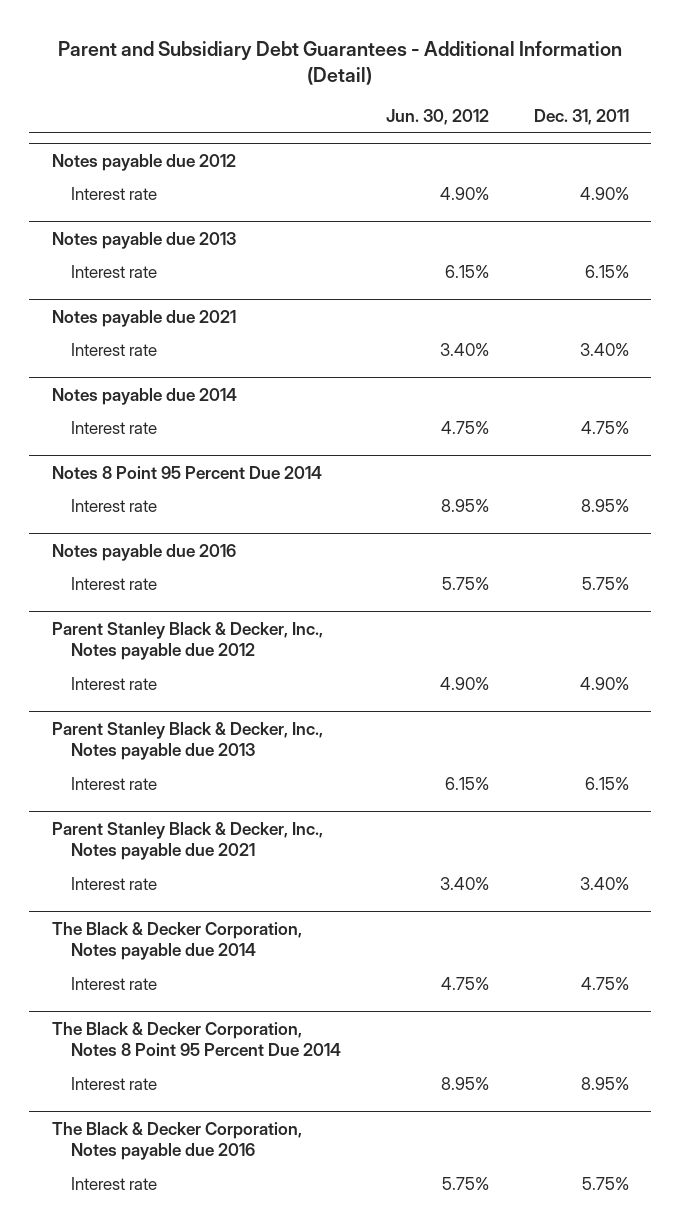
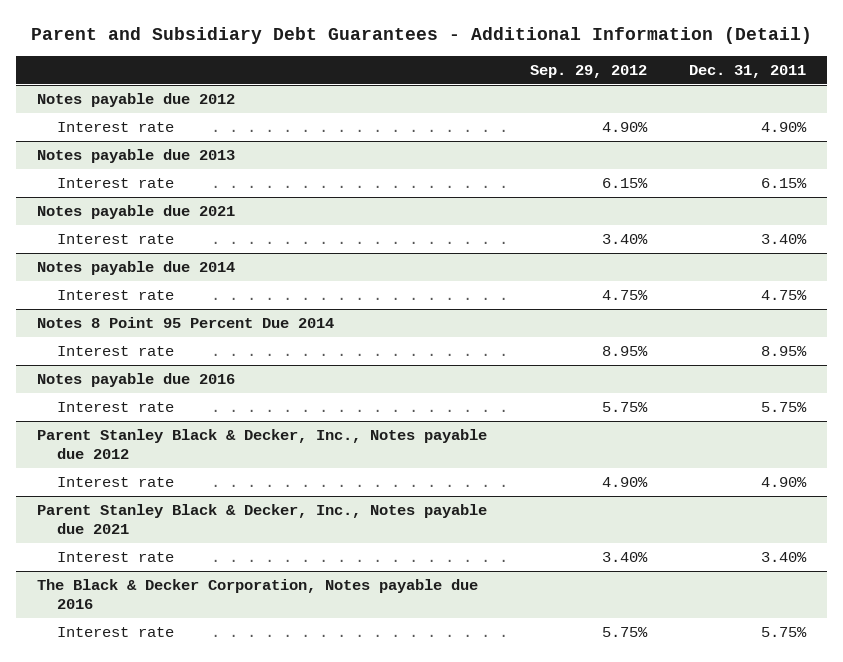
[385,108,489,125] Jun. 30, 2012 -> none
none -> [529,64,647,78] Sep. 29, 2012
[51,721,323,761] Parent Stanley Black & Decker, Inc., Notes payable due 2013 -> none
[70,776,157,790] Interest rate -> none
[51,921,302,961] The Black & Decker Corporation, Notes payable due 2014 -> none
[70,976,157,990] Interest rate -> none
[51,1021,341,1057] The Black & Decker Corporation, Notes 8 Point 95 Percent Due 2014 -> none
[70,1076,157,1090] Interest rate -> none

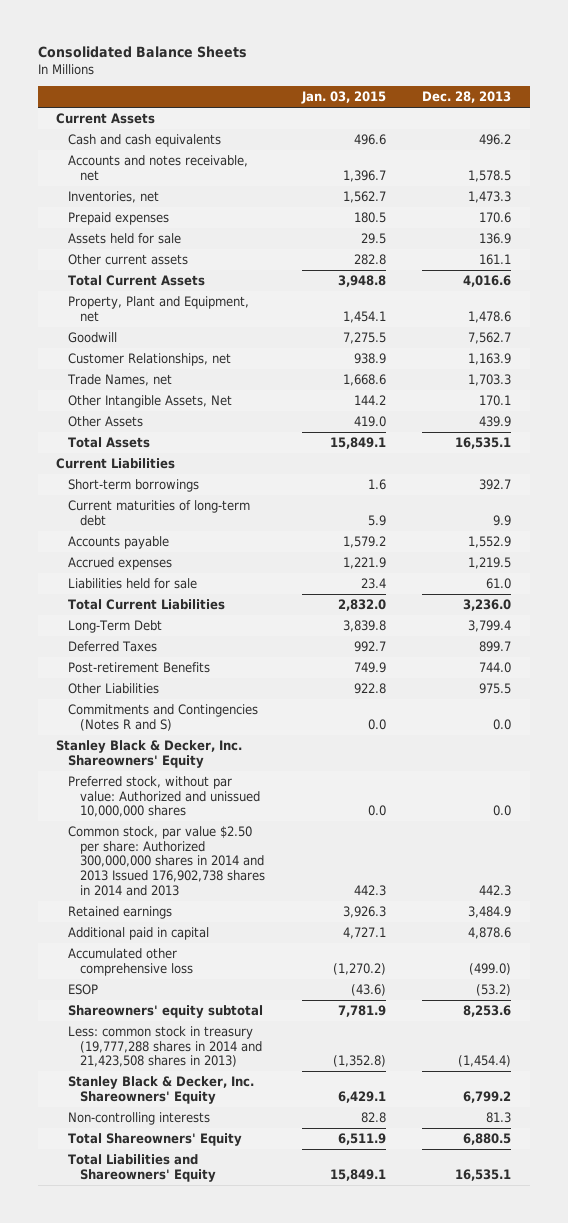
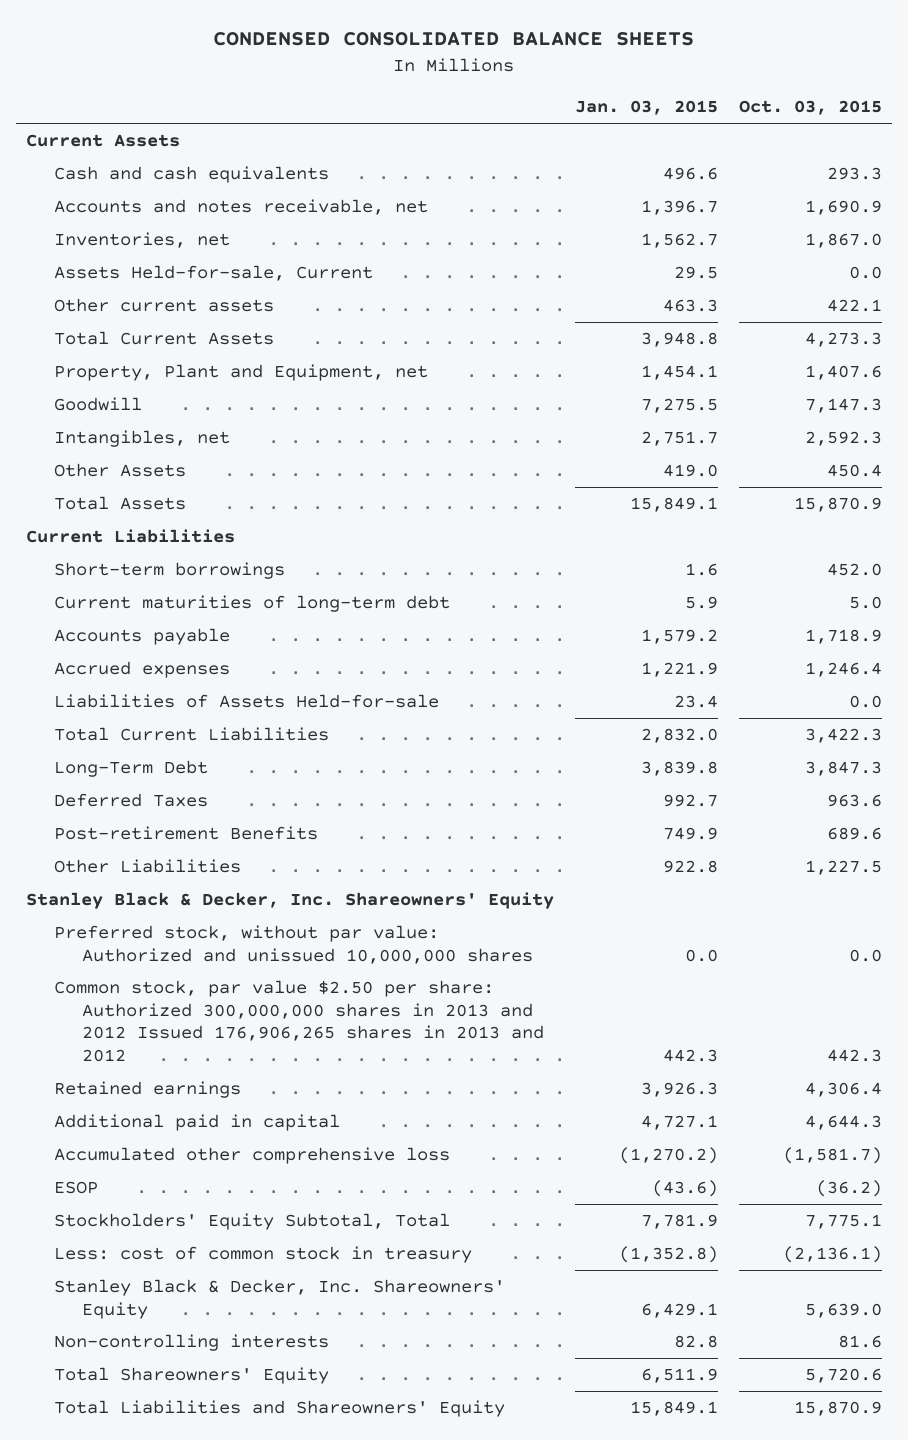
[38,46,248,59] Consolidated Balance Sheets -> [213,32,695,47] CONDENSED CONSOLIDATED BALANCE SHEETS
[422,91,512,104] Dec. 28, 2013 -> none
none -> [738,100,882,116] Oct. 03, 2015
[68,212,170,226] Prepaid expenses -> none
[68,233,182,245] Assets held for sale -> [53,264,373,281] Assets Held-for-sale, Current
[353,254,386,266] 282.8 -> [663,298,719,312] 463.3
[68,353,232,367] Customer Relationships, net -> none
[67,374,173,387] Trade Names, net -> none
[68,395,233,409] Other Intangible Assets, Net -> none
none -> [53,429,230,447] Intangibles, net
[68,578,198,590] Liabilities held for sale -> [53,693,439,708] Liabilities of Assets Held-for-sale
[68,704,259,731] Commitments and Contingencies (Notes R and S) -> none
[68,826,265,896] Common stock, par value $2.50 per share: Authorized 300,000,000 shares in 2014 and 2013 Issued 176,902,738 shares in 2014 and 2013 -> [53,979,544,1063] Common stock, par value $2.50 per share: Authorized 300,000,000 shares in 2013 and 2012 Issued 176,906,265 shares in 2013 and 2012
[68,1005,264,1019] Shareowners' equity subtotal -> [53,1212,450,1230] Stockholders' Equity Subtotal, Total
[68,1026,262,1068] Less: common stock in treasury (19,777,288 shares in 2014 and 21,423,508 shares in 2013) -> [53,1245,472,1263] Less: cost of common stock in treasury

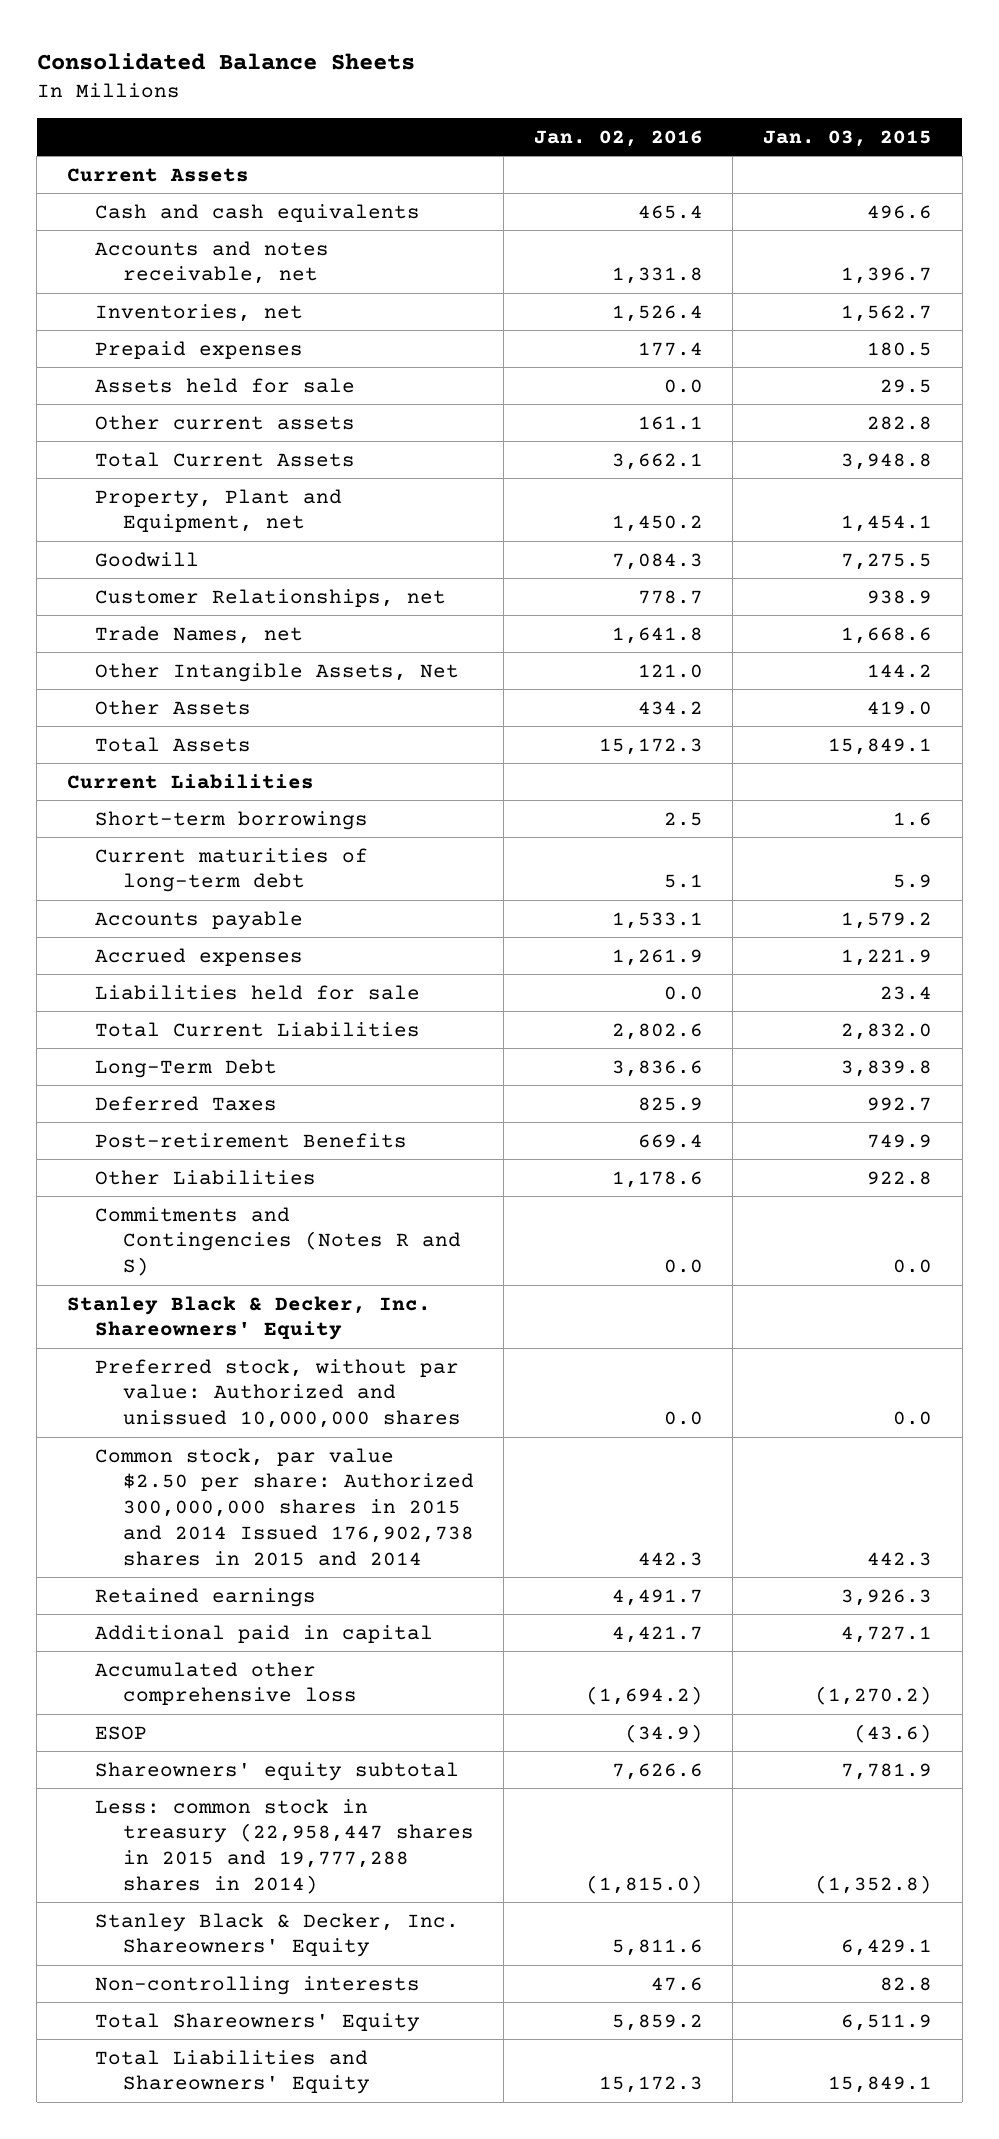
[213,32,695,47] CONDENSED CONSOLIDATED BALANCE SHEETS -> [36,53,415,71] Consolidated Balance Sheets
[738,100,882,116] Oct. 03, 2015 -> none
none -> [533,129,703,147] Jan. 02, 2016
none -> [94,340,303,359] Prepaid expenses
[53,264,373,281] Assets Held-for-sale, Current -> [94,377,355,393] Assets held for sale
[663,298,719,312] 463.3 -> [867,415,933,430] 282.8
[53,429,230,447] Intangibles, net -> none
none -> [94,588,446,607] Customer Relationships, net
none -> [94,625,303,644] Trade Names, net
none -> [94,662,459,682] Other Intangible Assets, Net
[53,693,439,708] Liabilities of Assets Held-for-sale -> [94,984,420,1000] Liabilities held for sale
none -> [94,1206,461,1277] Commitments and Contingencies (Notes R and S)
[53,979,544,1063] Common stock, par value $2.50 per share: Authorized 300,000,000 shares in 2013 and 2012 Issued 176,906,265 shares in 2013 and 2012 -> [94,1447,474,1566] Common stock, par value $2.50 per share: Authorized 300,000,000 shares in 2015 and 2014 Issued 176,902,738 shares in 2015 and 2014
[53,1212,450,1230] Stockholders' Equity Subtotal, Total -> [94,1761,459,1781] Shareowners' equity subtotal
[53,1245,472,1263] Less: cost of common stock in treasury -> [94,1798,474,1894] Less: common stock in treasury (22,958,447 shares in 2015 and 19,777,288 shares in 2014)

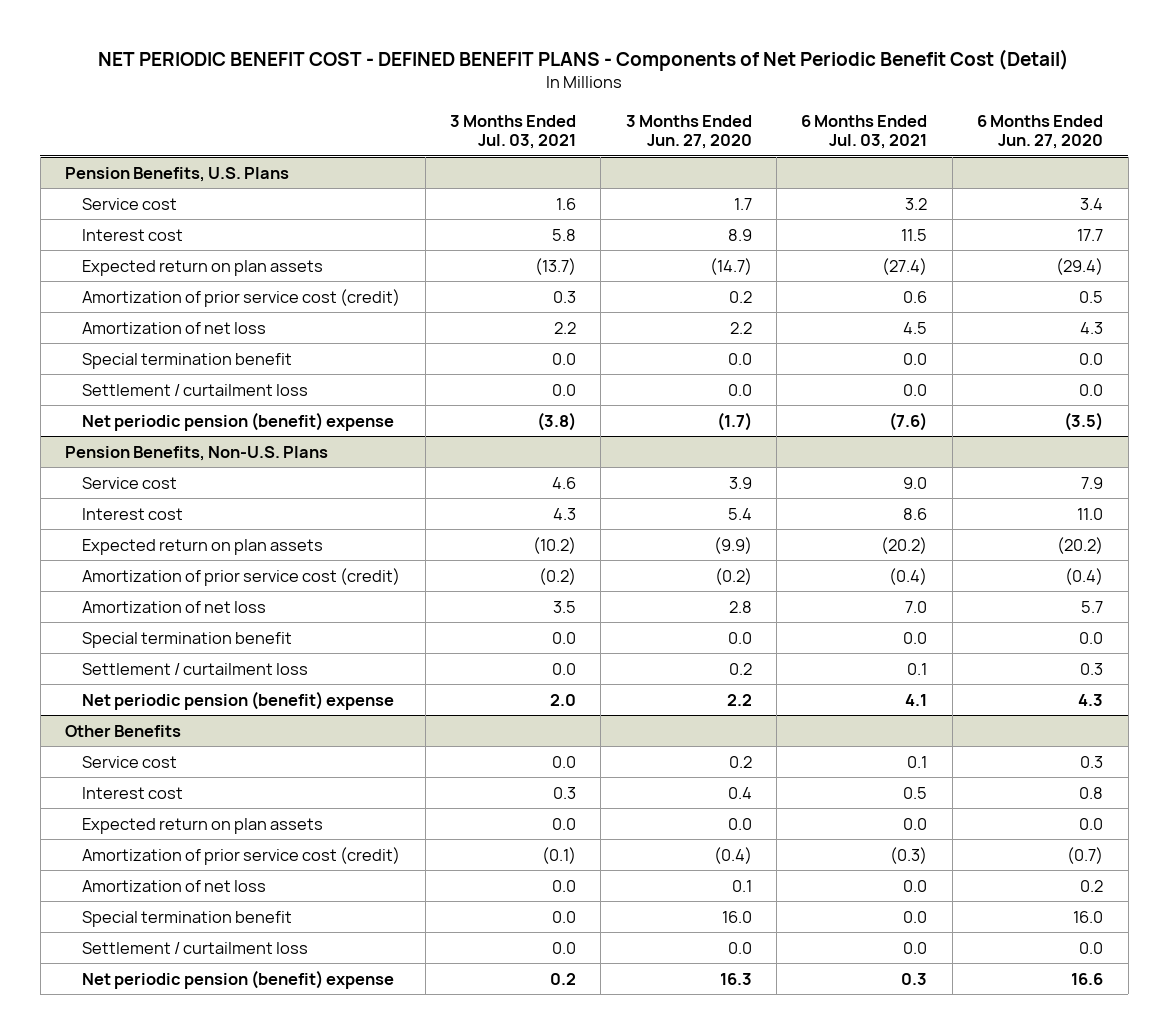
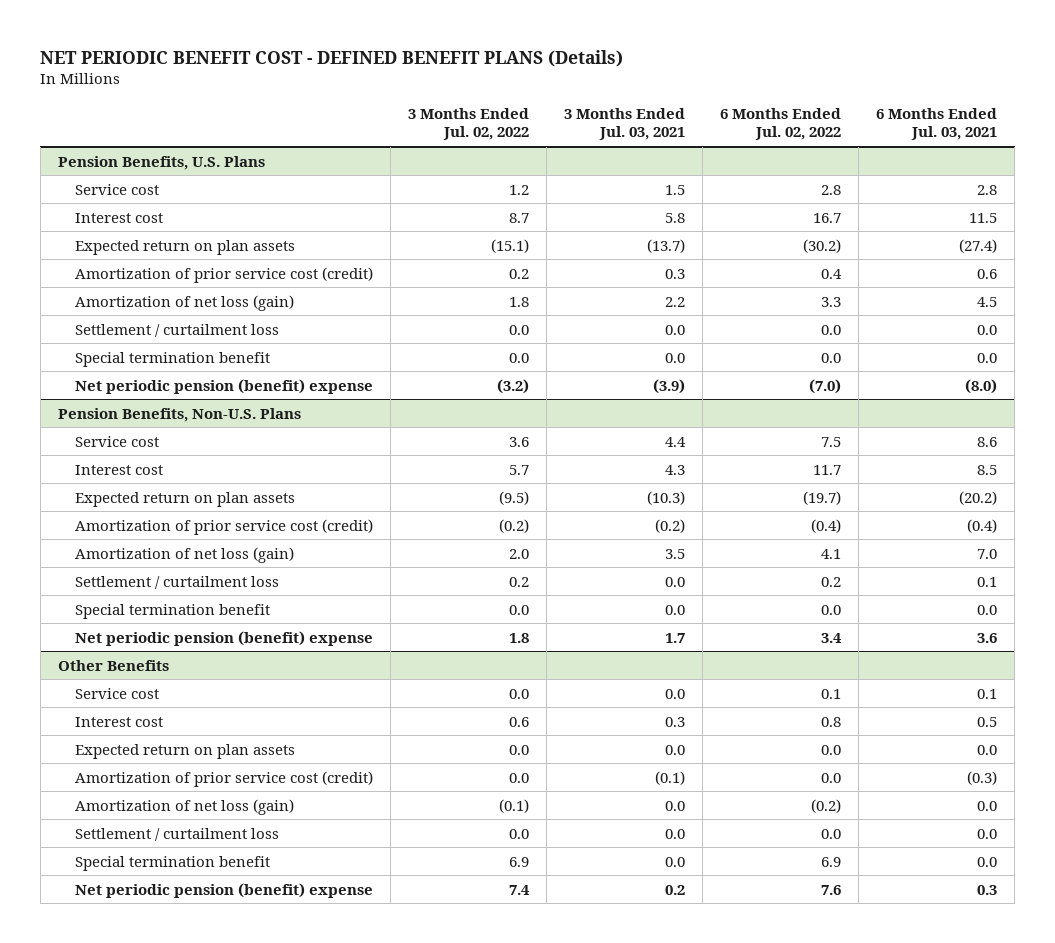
[98,48,1070,71] NET PERIODIC BENEFIT COST - DEFINED BENEFIT PLANS - Components of Net Periodic Benefit Cost (Detail) -> [40,49,624,67] NET PERIODIC BENEFIT COST - DEFINED BENEFIT PLANS (Details)
[625,114,752,150] 3 Months Ended Jun. 27, 2020 -> none
[977,114,1104,150] 6 Months Ended Jun. 27, 2020 -> none
none -> [407,107,529,141] 3 Months Ended Jul. 02, 2022
none -> [719,107,841,141] 6 Months Ended Jul. 02, 2022
[555,197,576,210] 1.6 -> [664,184,685,195] 1.5
[905,197,928,210] 3.2 -> [976,184,997,195] 2.8
[82,321,267,334] Amortization of net loss -> [74,294,294,311] Amortization of net loss (gain)
[82,352,293,369] Special termination benefit -> [74,351,270,367] Special termination benefit
[536,411,576,431] (3.8) -> [652,378,685,394] (3.9)
[889,411,928,431] (7.6) -> [964,378,997,394] (8.0)
[551,476,576,489] 4.6 -> [664,436,686,447] 4.4
[903,476,928,489] 9.0 -> [976,436,997,447] 8.6
[903,507,928,520] 8.6 -> [976,464,997,475] 8.5
[532,536,576,554] (10.2) -> [646,490,685,505] (10.3)
[82,600,267,613] Amortization of net loss -> [74,546,294,563] Amortization of net loss (gain)
[82,631,293,648] Special termination benefit -> [74,603,270,619] Special termination benefit
[549,693,576,706] 2.0 -> [664,632,685,643] 1.7
[905,693,928,706] 4.1 -> [976,632,997,643] 3.6
[82,879,267,892] Amortization of net loss -> [74,798,294,815] Amortization of net loss (gain)
[82,910,293,927] Special termination benefit -> [74,855,270,871] Special termination benefit

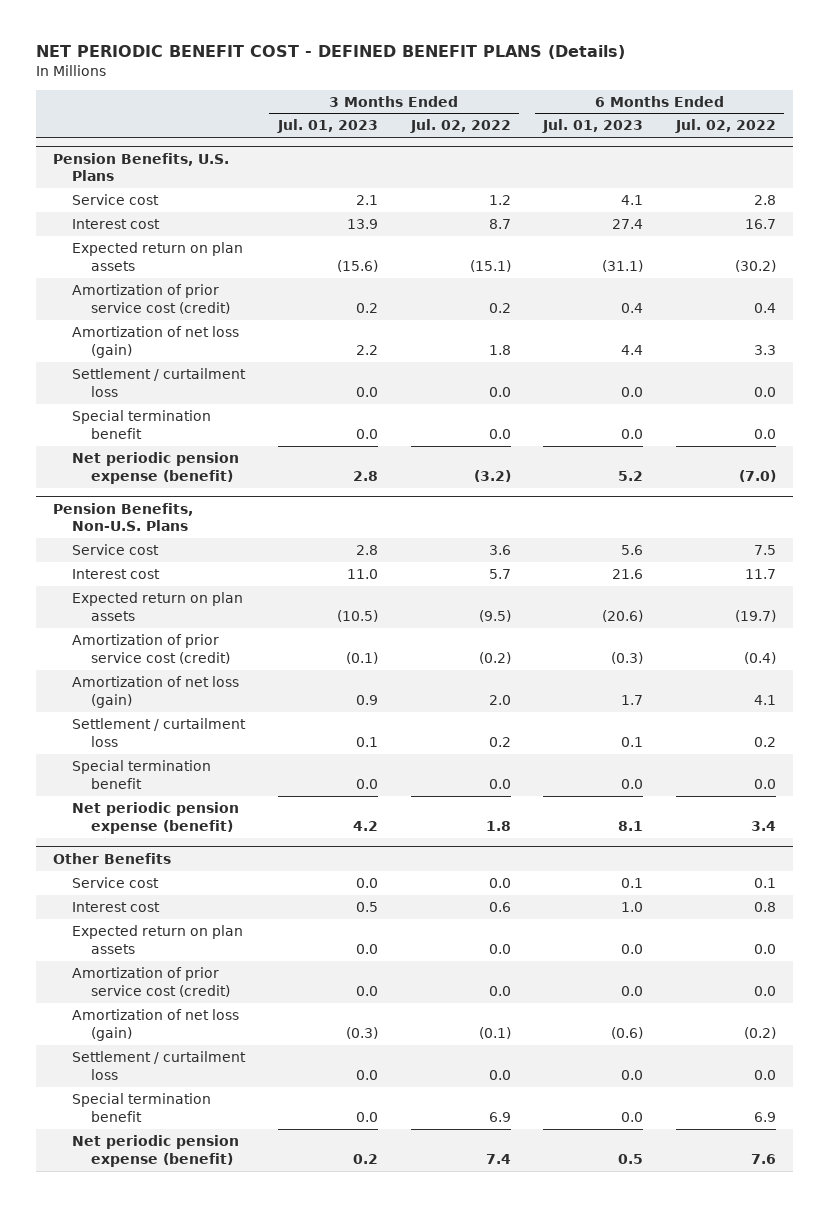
[563,107,685,141] 3 Months Ended Jul. 03, 2021 -> none
[875,107,997,141] 6 Months Ended Jul. 03, 2021 -> none
none -> [276,119,378,134] Jul. 01, 2023
none -> [542,119,644,134] Jul. 01, 2023
[74,378,373,394] Net periodic pension (benefit) expense -> [71,451,239,484] Net periodic pension expense (benefit)
[74,630,373,646] Net periodic pension (benefit) expense -> [71,801,239,834] Net periodic pension expense (benefit)
[74,882,373,898] Net periodic pension (benefit) expense -> [71,1134,239,1167] Net periodic pension expense (benefit)

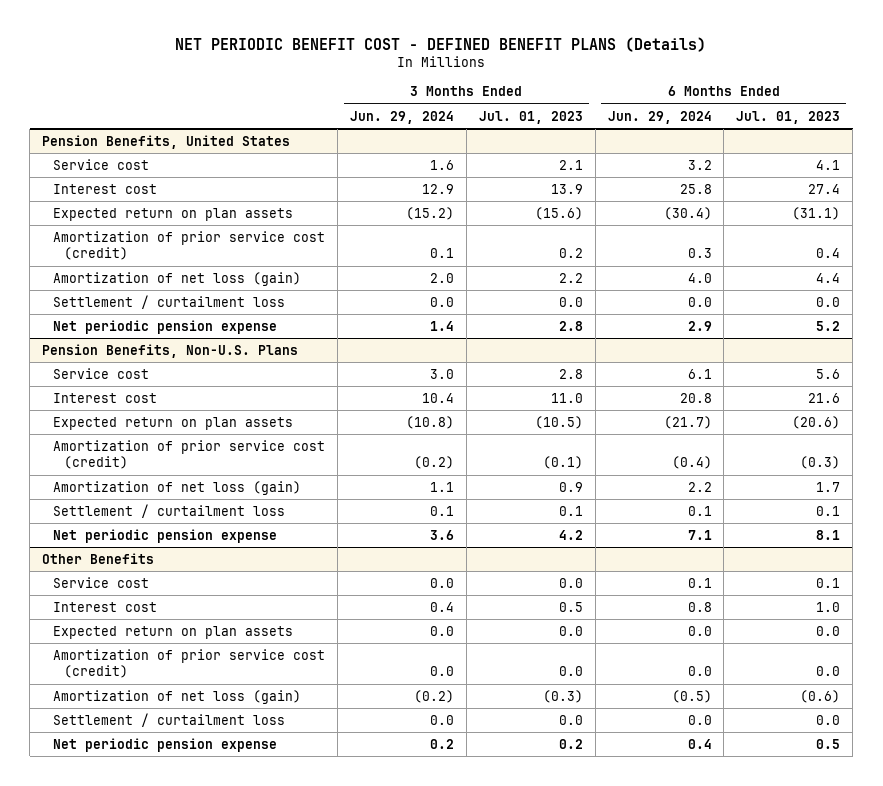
[409,119,511,134] Jul. 02, 2022 -> none
[675,119,777,134] Jul. 02, 2022 -> none
none -> [350,110,455,124] Jun. 29, 2024
none -> [607,110,712,124] Jun. 29, 2024
[52,152,229,182] Pension Benefits, U.S. Plans -> none
none -> [42,134,291,149] Pension Benefits, United States
[71,409,211,439] Special termination benefit -> none
[71,451,239,484] Net periodic pension expense (benefit) -> [53,319,278,334] Net periodic pension expense
[71,759,211,789] Special termination benefit -> none
[71,801,239,834] Net periodic pension expense (benefit) -> [53,528,278,543] Net periodic pension expense
[71,1092,211,1122] Special termination benefit -> none
[71,1134,239,1167] Net periodic pension expense (benefit) -> [53,737,278,752] Net periodic pension expense

